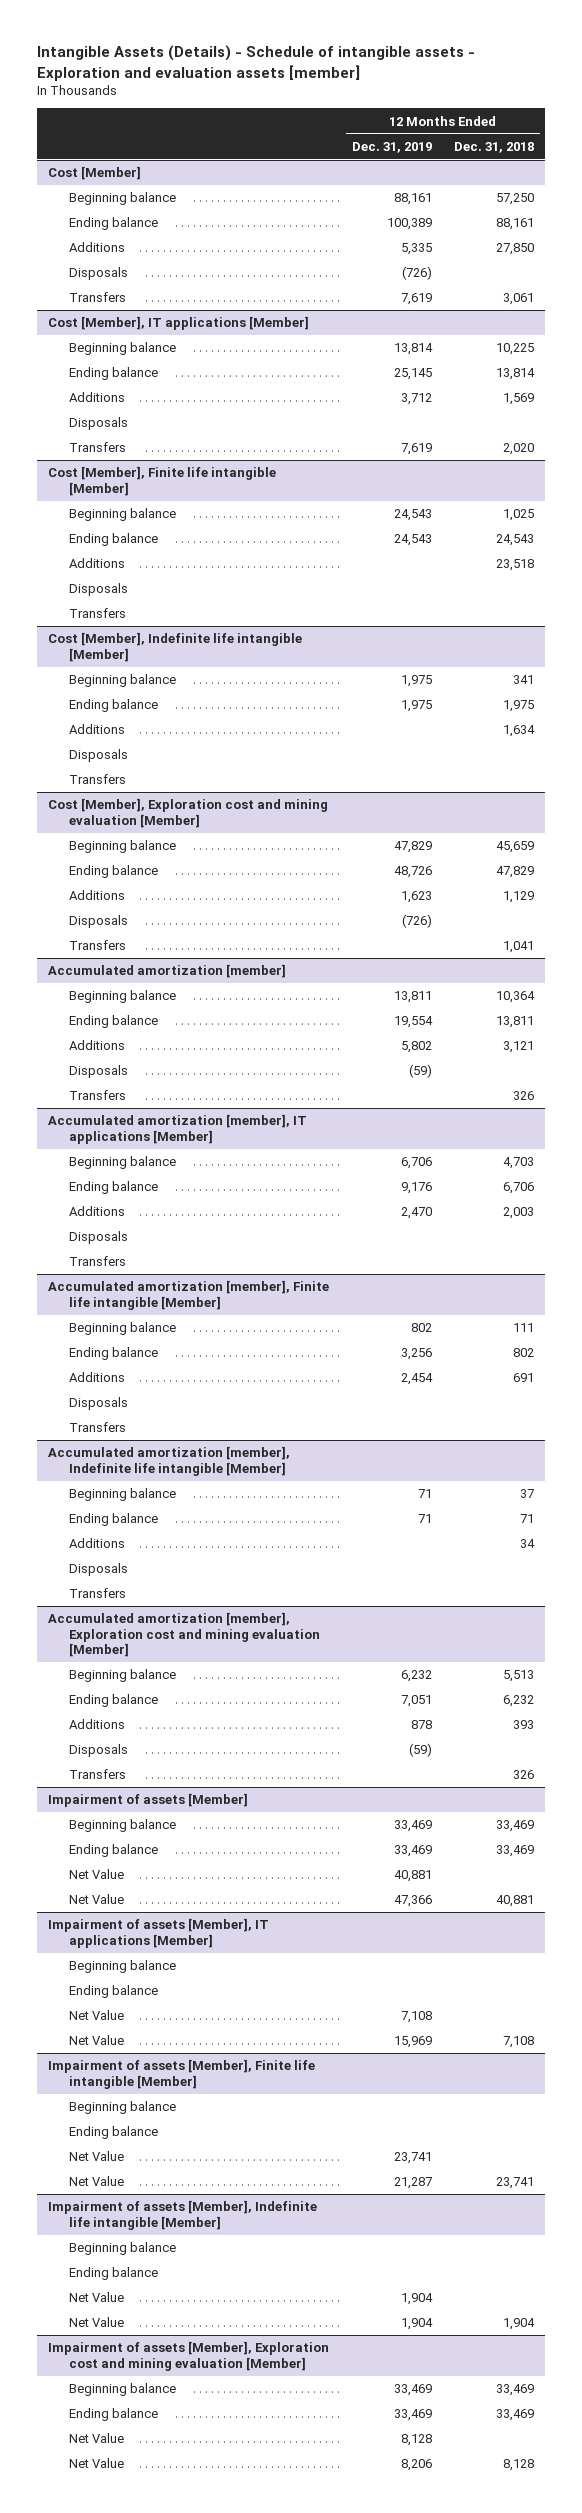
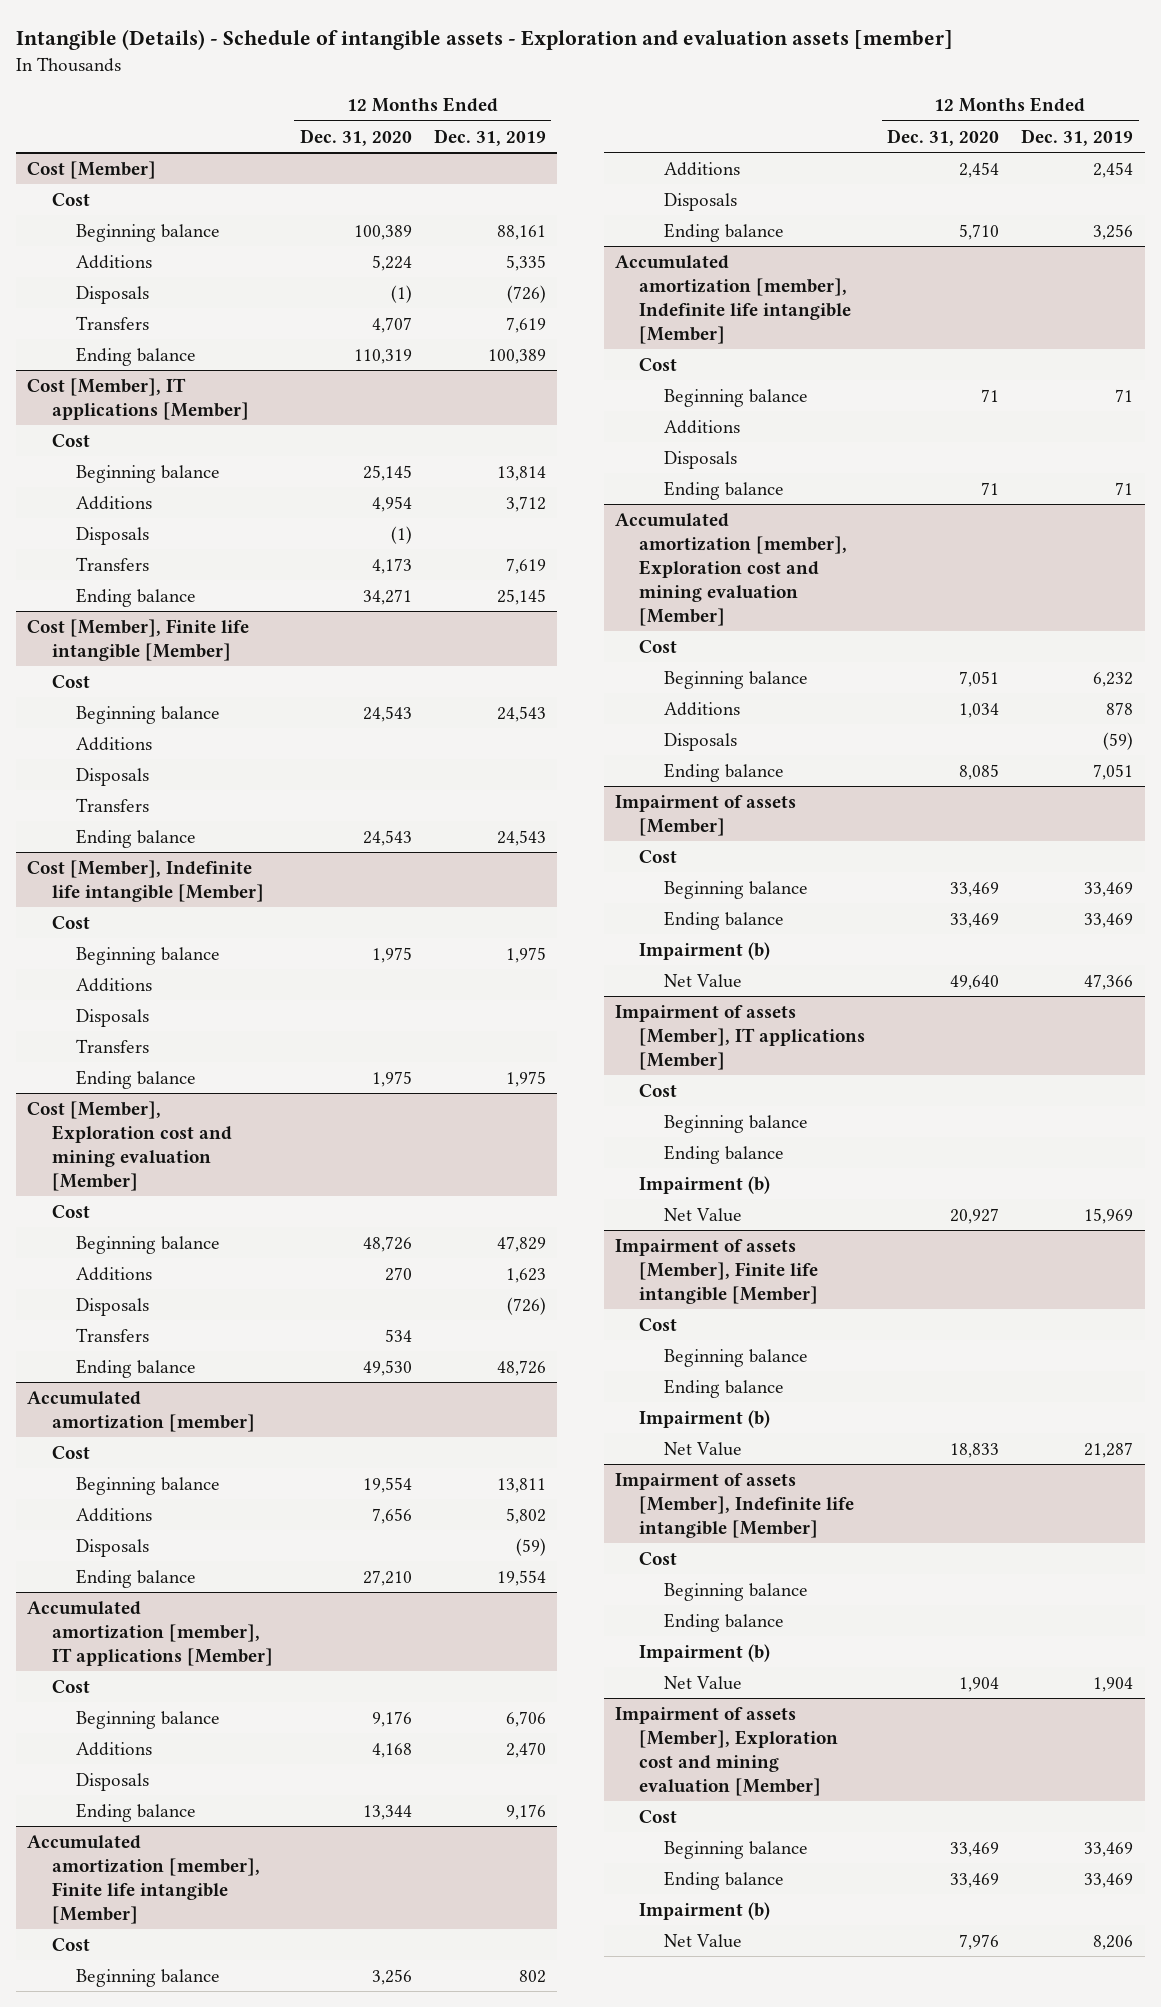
[37,45,476,81] Intangible Assets (Details) - Schedule of intangible assets - Exploration and evaluation assets [member] -> [16,29,954,51] Intangible (Details) - Schedule of intangible assets - Exploration and evaluation assets [member]
[454,141,535,153] Dec. 31, 2018 -> none
none -> [299,128,412,146] Dec. 31, 2020
none -> [51,192,90,206] Cost
[68,217,158,231] Ending balance -> [76,346,197,366] Ending balance
none -> [51,433,90,447] Cost
[68,367,158,381] Ending balance -> [76,587,197,607] Ending balance
none -> [51,674,90,688] Cost
[68,533,158,547] Ending balance -> [76,828,197,848] Ending balance
none -> [51,915,90,929] Cost
[68,699,158,713] Ending balance -> [76,1069,197,1089] Ending balance
none -> [51,1204,90,1218] Cost
[68,865,158,879] Ending balance -> [76,1358,197,1378] Ending balance
none -> [51,1445,90,1459] Cost
[68,1090,126,1101] Transfers -> none
[68,1015,158,1029] Ending balance -> [76,1568,197,1588] Ending balance
none -> [51,1679,90,1693] Cost
[68,1256,126,1267] Transfers -> none
[68,1181,158,1195] Ending balance -> [76,1802,197,1822] Ending balance
none -> [51,1937,90,1951] Cost
[68,1422,126,1433] Transfers -> none
[68,1347,158,1361] Ending balance -> [664,222,785,242] Ending balance
none -> [639,357,678,371] Cost
[68,1588,126,1599] Transfers -> none
[68,1513,158,1527] Ending balance -> [664,480,785,500] Ending balance
none -> [639,639,678,653] Cost
[68,1769,126,1780] Transfers -> none
[68,1694,158,1708] Ending balance -> [664,762,785,782] Ending balance
none -> [639,849,678,863] Cost
[68,1869,124,1880] Net Value -> none
none -> [639,941,771,960] Impairment (b)
none -> [639,1083,678,1097] Cost
[68,2010,124,2021] Net Value -> none
none -> [639,1175,771,1194] Impairment (b)
none -> [639,1317,678,1331] Cost
[68,2151,124,2162] Net Value -> none
none -> [639,1409,771,1428] Impairment (b)
none -> [639,1551,678,1565] Cost
[68,2292,124,2303] Net Value -> none
none -> [639,1643,771,1662] Impairment (b)
none -> [639,1809,678,1823] Cost
[68,2433,124,2444] Net Value -> none
none -> [639,1901,771,1920] Impairment (b)

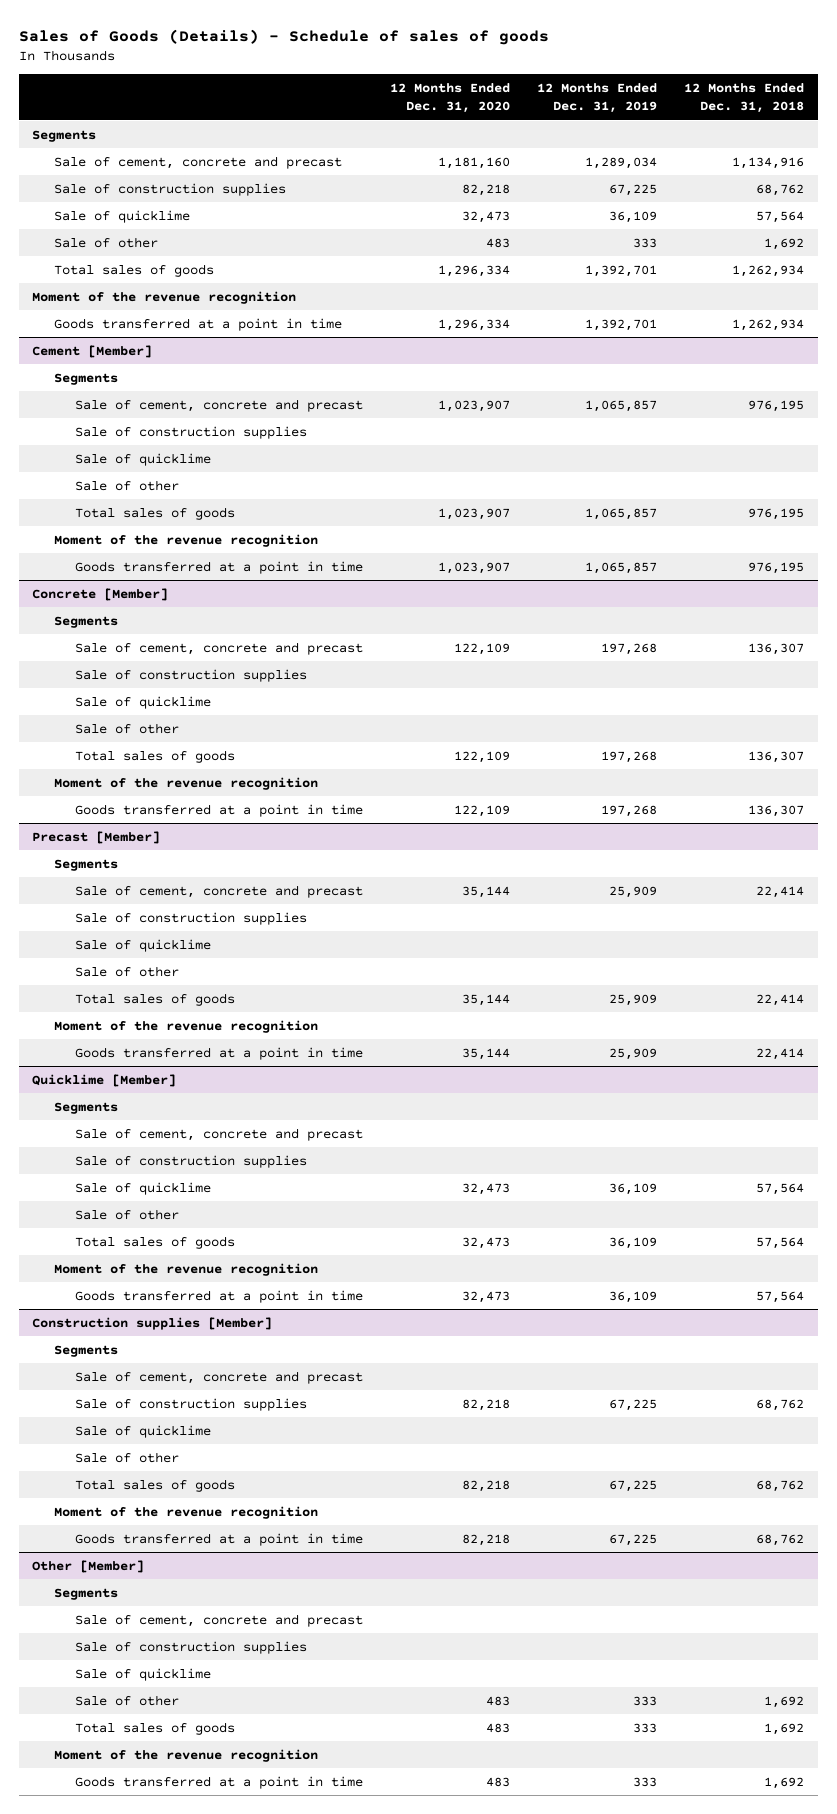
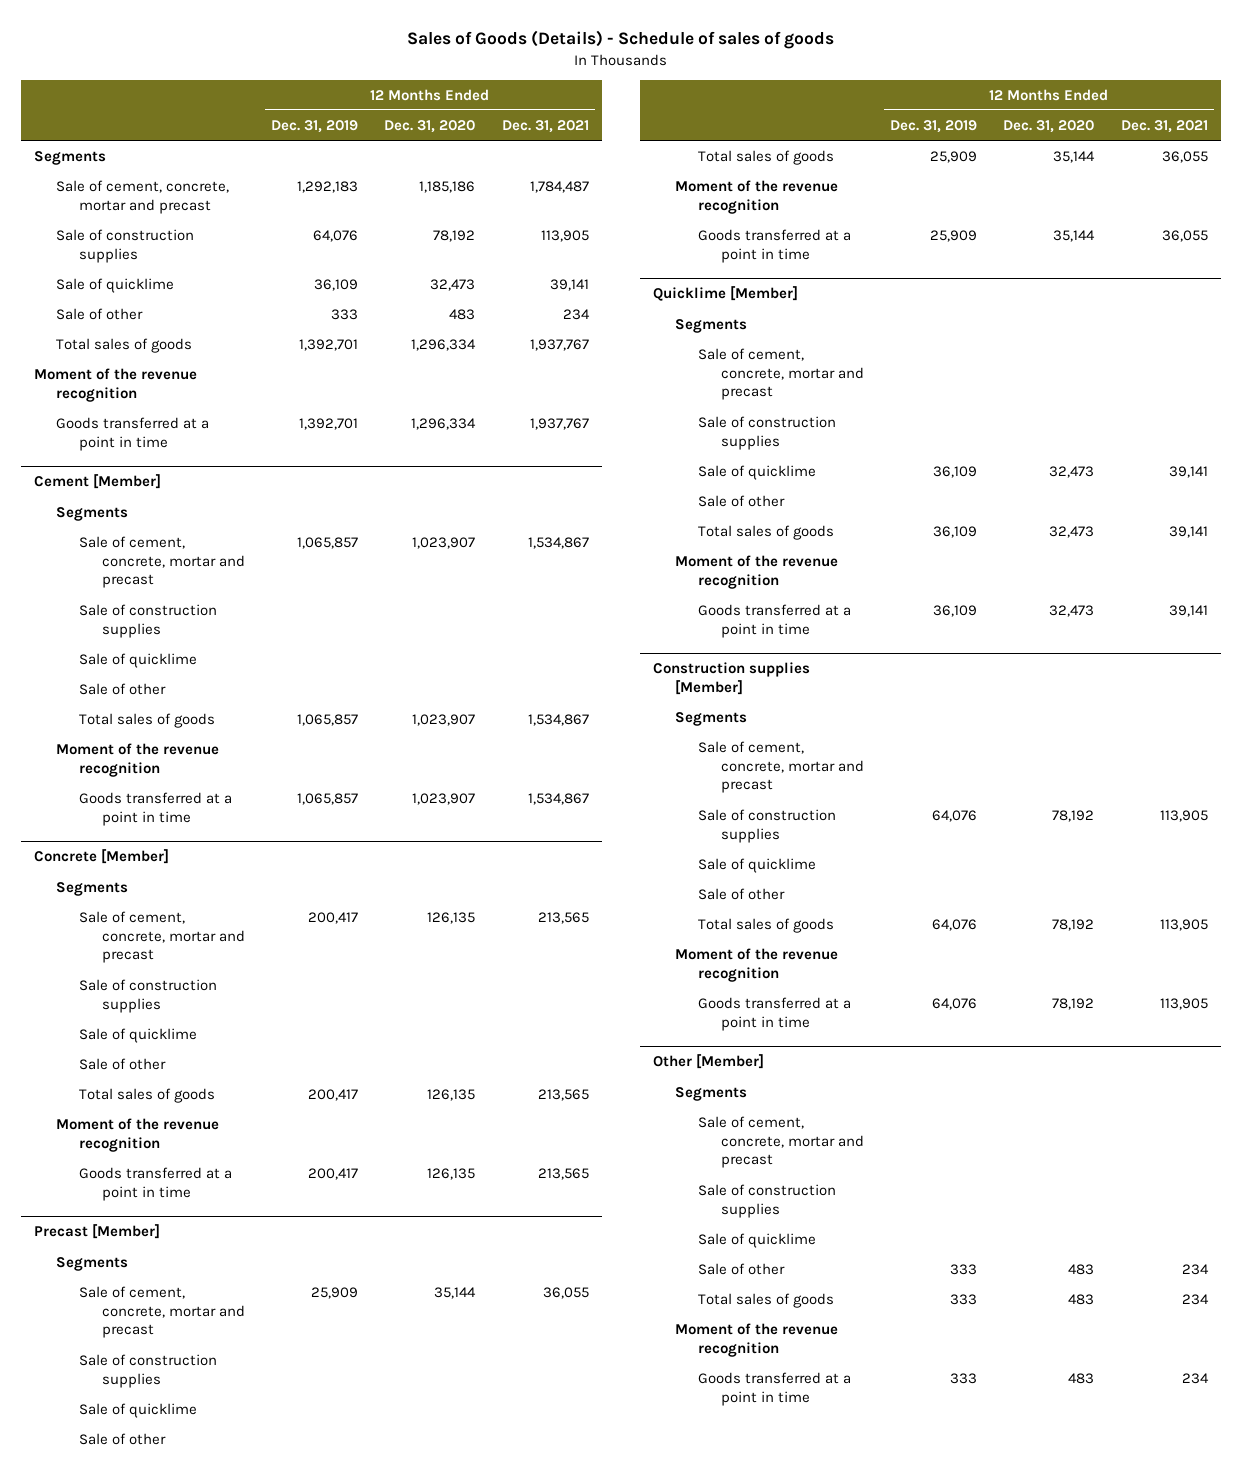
[684,83,805,114] 12 Months Ended Dec. 31, 2018 -> none
none -> [501,119,589,133] Dec. 31, 2021
[53,155,342,169] Sale of cement, concrete and precast -> [56,179,230,214] Sale of cement, concrete, mortar and precast
[437,156,510,169] 1,181,160 -> [419,180,476,193] 1,185,186
[584,156,657,169] 1,289,034 -> [297,180,359,193] 1,292,183
[461,183,510,196] 82,218 -> [433,229,476,242] 78,192
[608,183,657,196] 67,225 -> [313,229,359,242] 64,076
[74,398,363,412] Sale of cement, concrete and precast -> [79,535,245,589] Sale of cement, concrete, mortar and precast
[74,641,363,655] Sale of cement, concrete and precast -> [79,910,245,964] Sale of cement, concrete, mortar and precast
[453,642,510,655] 122,109 -> [427,911,476,924] 126,135
[600,642,657,655] 197,268 -> [308,911,359,924] 200,417
[453,750,510,763] 122,109 -> [427,1088,476,1101] 126,135
[600,750,657,763] 197,268 -> [308,1088,359,1101] 200,417
[453,804,510,817] 122,109 -> [427,1167,476,1180] 126,135
[600,804,657,817] 197,268 -> [308,1167,359,1180] 200,417
[74,884,363,898] Sale of cement, concrete and precast -> [79,1285,245,1339] Sale of cement, concrete, mortar and precast
[74,1127,363,1141] Sale of cement, concrete and precast -> [698,347,864,401] Sale of cement, concrete, mortar and precast
[74,1370,363,1384] Sale of cement, concrete and precast -> [698,740,864,794] Sale of cement, concrete, mortar and precast
[461,1398,510,1411] 82,218 -> [1052,809,1095,822] 78,192
[608,1398,657,1411] 67,225 -> [932,809,978,822] 64,076
[461,1479,510,1492] 82,218 -> [1052,918,1095,931] 78,192
[608,1479,657,1492] 67,225 -> [932,918,978,931] 64,076
[461,1533,510,1546] 82,218 -> [1052,997,1095,1010] 78,192
[608,1533,657,1546] 67,225 -> [932,997,978,1010] 64,076
[74,1613,363,1627] Sale of cement, concrete and precast -> [698,1115,864,1169] Sale of cement, concrete, mortar and precast

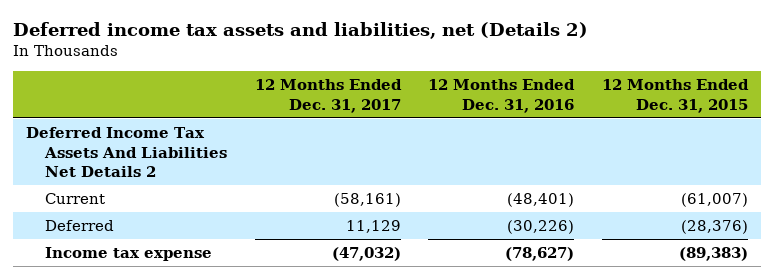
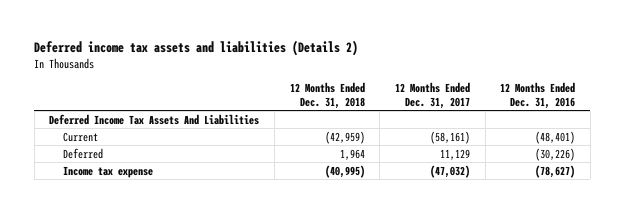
[12,21,588,39] Deferred income tax assets and liabilities, net (Details 2) -> [34,40,359,57] Deferred income tax assets and liabilities (Details 2)
[601,79,749,113] 12 Months Ended Dec. 31, 2015 -> none
none -> [289,82,365,109] 12 Months Ended Dec. 31, 2018
[26,126,228,178] Deferred Income Tax Assets And Liabilities Net Details 2 -> [49,113,260,125] Deferred Income Tax Assets And Liabilities

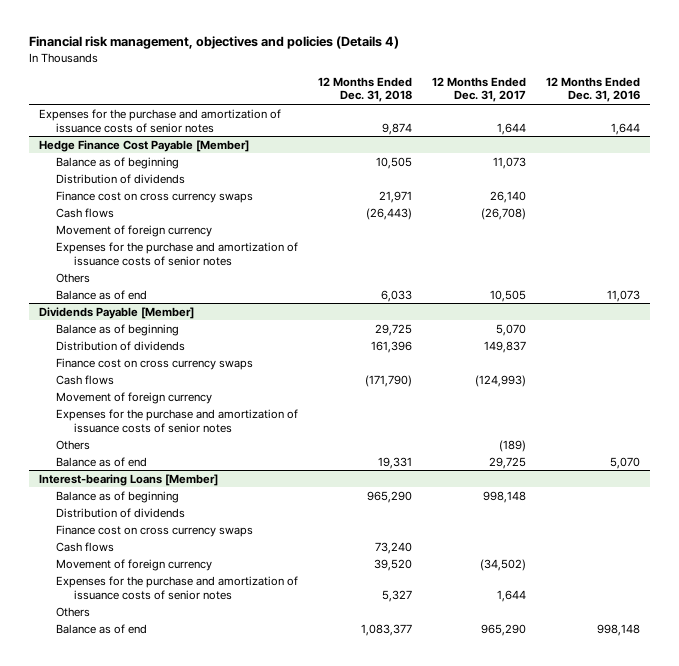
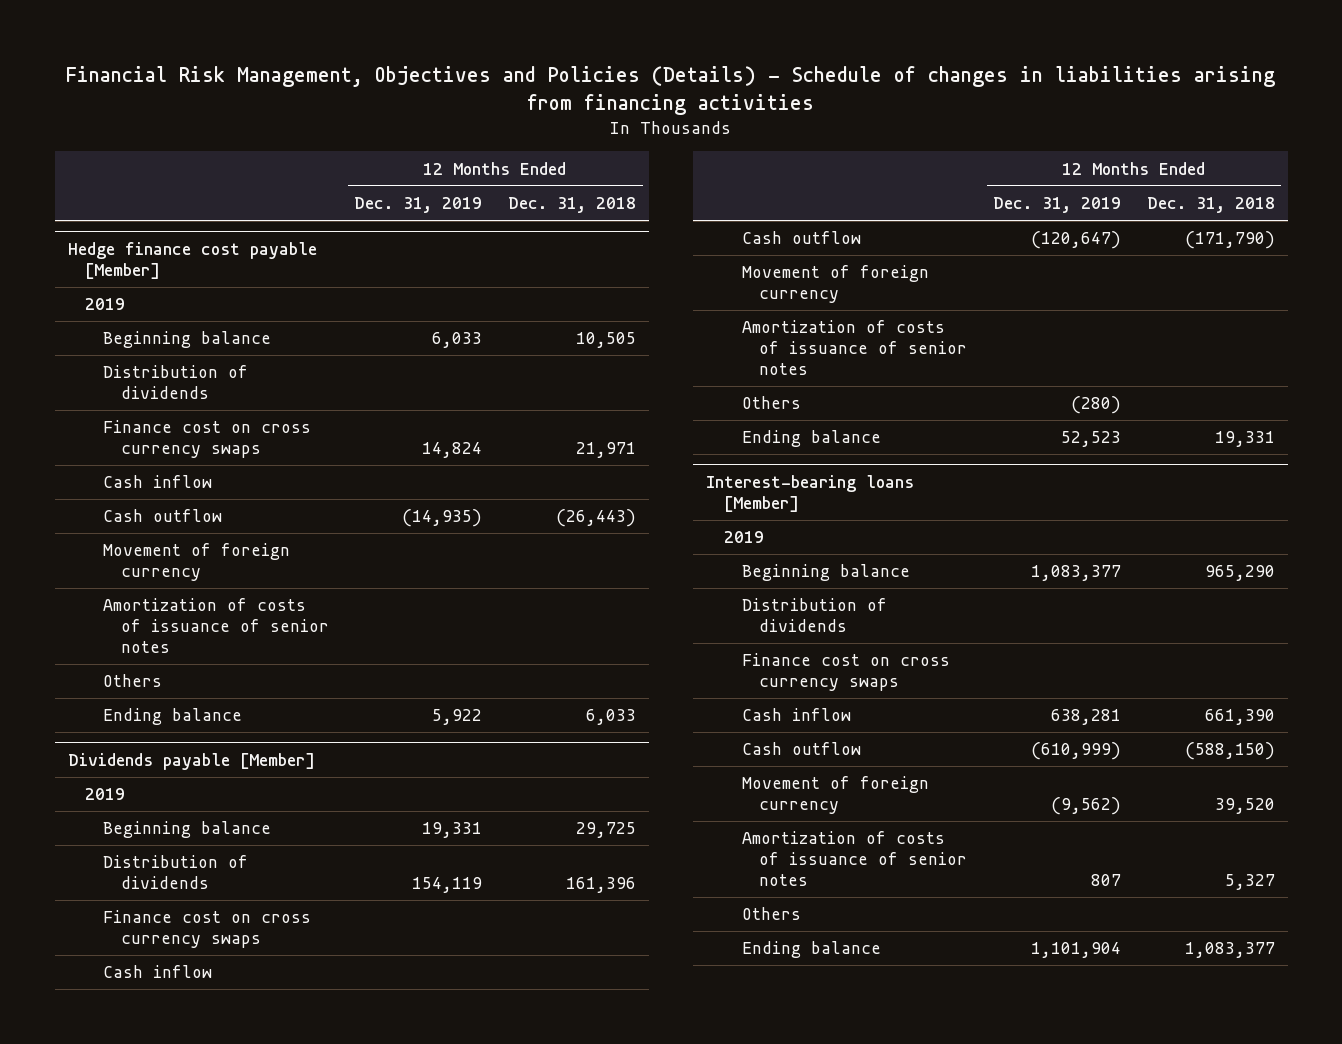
[28,36,399,50] Financial risk management, objectives and policies (Details 4) -> [66,66,1276,115] Financial Risk Management, Objectives and Policies (Details) - Schedule of changes in liabilities arising from financing activities
[432,76,527,103] 12 Months Ended Dec. 31, 2017 -> none
[545,76,640,103] 12 Months Ended Dec. 31, 2016 -> none
none -> [354,197,483,214] Dec. 31, 2019
[38,108,281,133] Expenses for the purchase and amortization of issuance costs of senior notes -> none
[38,139,249,152] Hedge Finance Cost Payable [Member] -> [67,241,317,279] Hedge finance cost payable [Member]
none -> [85,298,126,311] 2019
[56,156,180,169] Balance as of beginning -> [103,331,272,349] Beginning balance
none -> [103,475,213,489] Cash inflow
[56,207,115,218] Cash flows -> [103,509,223,523] Cash outflow
[56,241,299,266] Expenses for the purchase and amortization of issuance costs of senior notes -> [103,598,329,653] Amortization of costs of issuance of senior notes
[56,289,148,300] Balance as of end -> [103,708,243,726] Ending balance
[38,306,194,319] Dividends Payable [Member] -> [67,752,315,770] Dividends payable [Member]
none -> [85,788,126,801] 2019
[56,323,180,336] Balance as of beginning -> [103,821,272,839] Beginning balance
none -> [103,965,213,979] Cash inflow
[56,374,115,385] Cash flows -> [741,231,861,245] Cash outflow
[56,408,299,433] Expenses for the purchase and amortization of issuance costs of senior notes -> [741,320,968,375] Amortization of costs of issuance of senior notes
[56,456,148,467] Balance as of end -> [741,430,881,448] Ending balance
[38,473,218,486] Interest-bearing Loans [Member] -> [706,474,915,512] Interest-bearing loans [Member]
none -> [723,531,764,544] 2019
[56,490,180,503] Balance as of beginning -> [741,564,910,582] Beginning balance
[56,541,115,552] Cash flows -> none
none -> [741,708,851,722] Cash inflow
none -> [741,742,861,756] Cash outflow
[56,575,299,600] Expenses for the purchase and amortization of issuance costs of senior notes -> [741,831,968,886] Amortization of costs of issuance of senior notes
[56,623,148,634] Balance as of end -> [741,941,881,959] Ending balance

